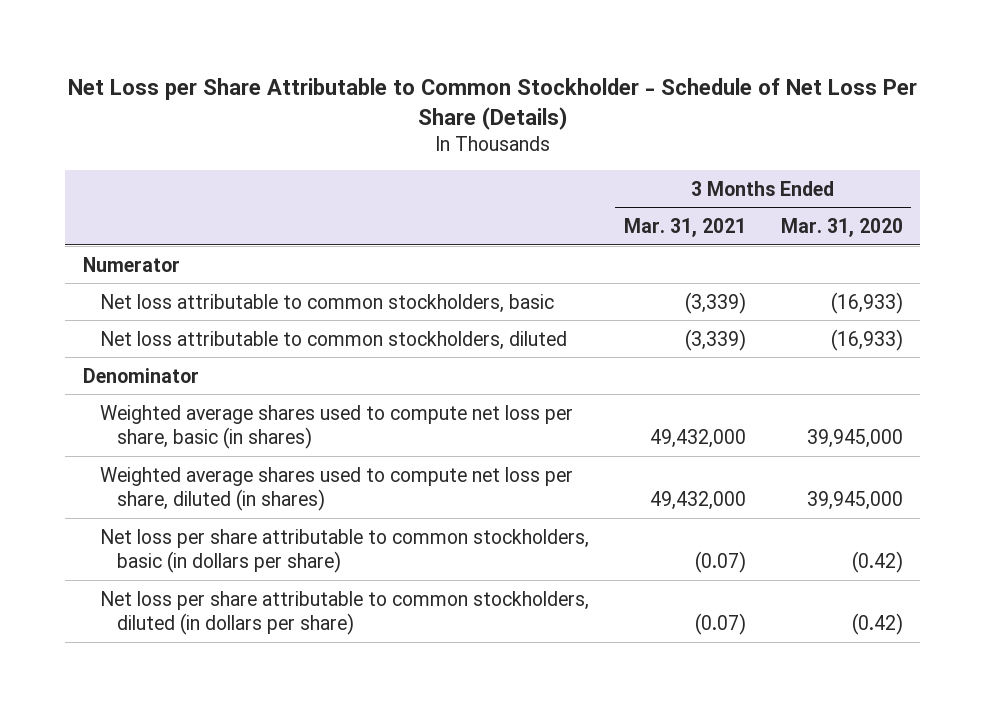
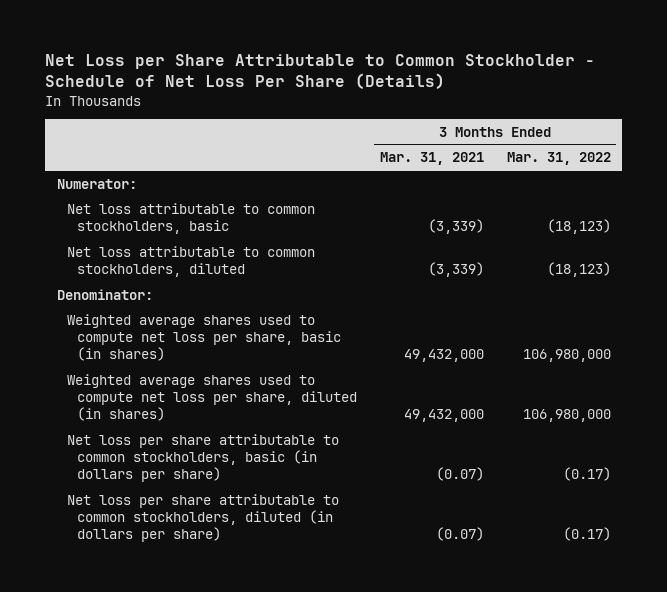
[780,217,903,237] Mar. 31, 2020 -> none
none -> [506,152,611,166] Mar. 31, 2022
[82,256,180,272] Numerator -> [56,178,137,189] Numerator:
[82,367,199,383] Denominator -> [56,288,153,300] Denominator:

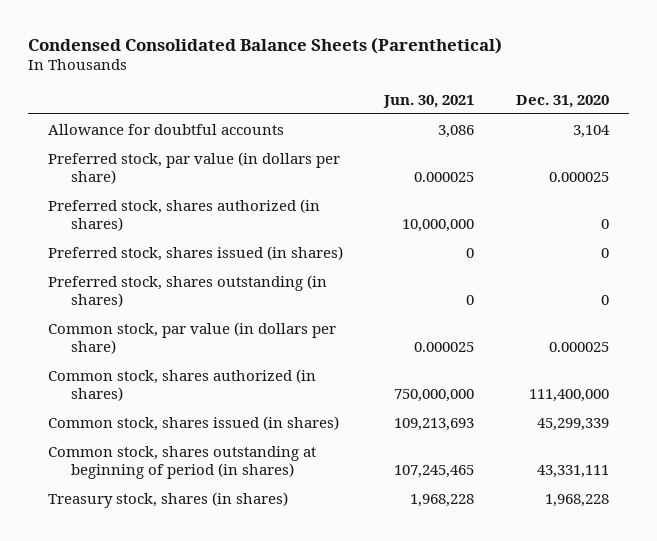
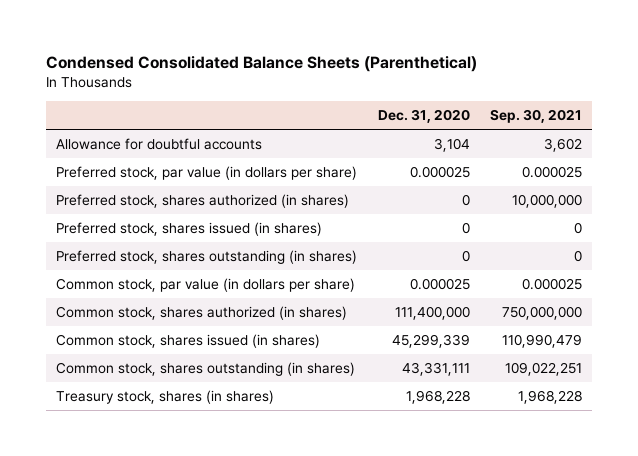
[383,94,475,108] Jun. 30, 2021 -> none
none -> [489,109,582,124] Sep. 30, 2021
[48,445,317,479] Common stock, shares outstanding at beginning of period (in shares) -> [56,361,356,376] Common stock, shares outstanding (in shares)

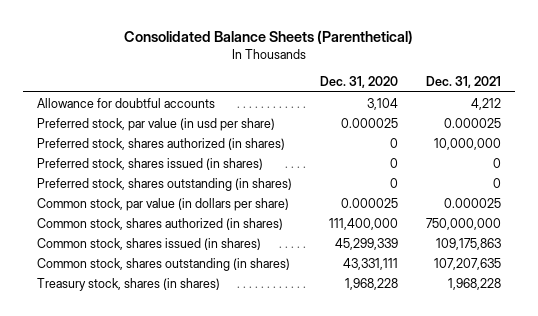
[46,56,478,73] Condensed Consolidated Balance Sheets (Parenthetical) -> [124,30,414,45] Consolidated Balance Sheets (Parenthetical)
[489,109,582,124] Sep. 30, 2021 -> none
none -> [426,76,502,89] Dec. 31, 2021
[56,165,358,180] Preferred stock, par value (in dollars per share) -> [36,117,275,131] Preferred stock, par value (in usd per share)

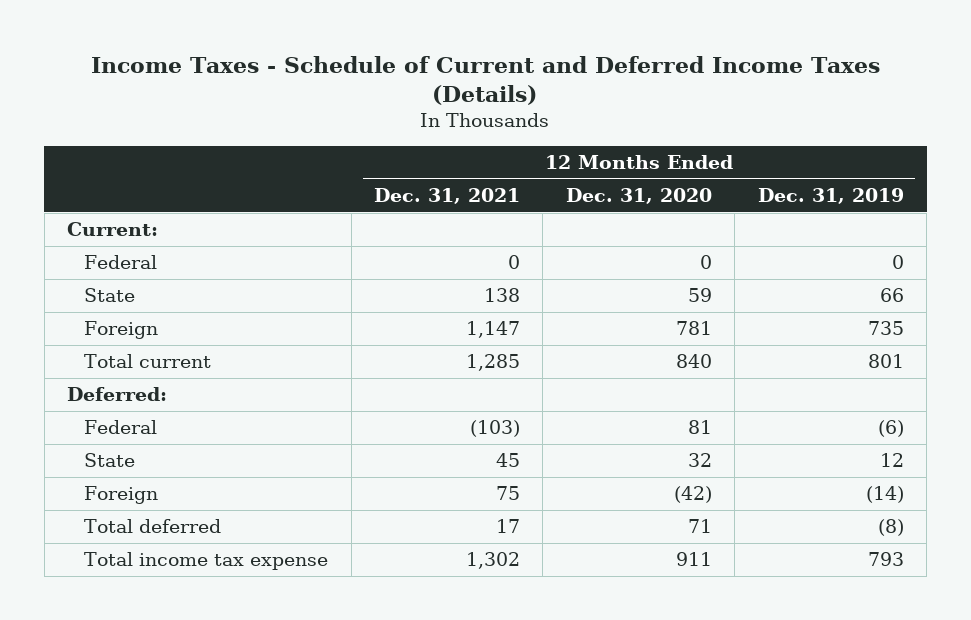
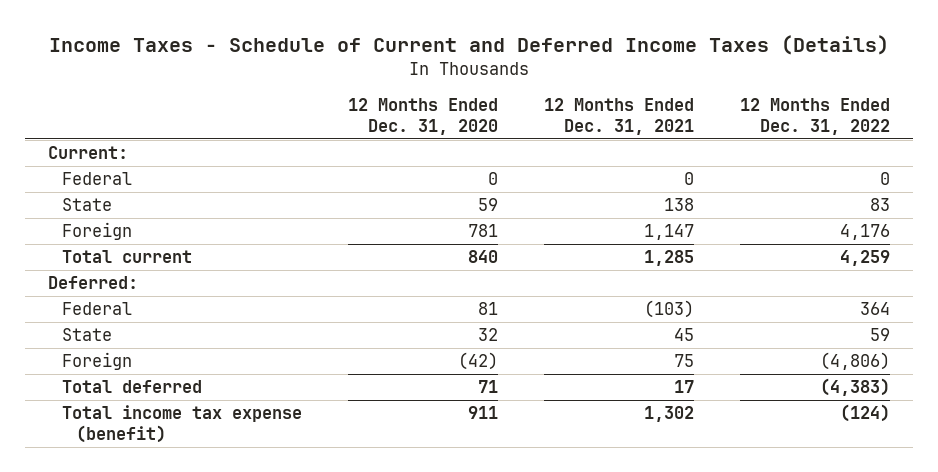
[757,187,904,204] Dec. 31, 2019 -> none
none -> [739,98,890,135] 12 Months Ended Dec. 31, 2022
[84,552,329,571] Total income tax expense -> [62,405,303,443] Total income tax expense (benefit)

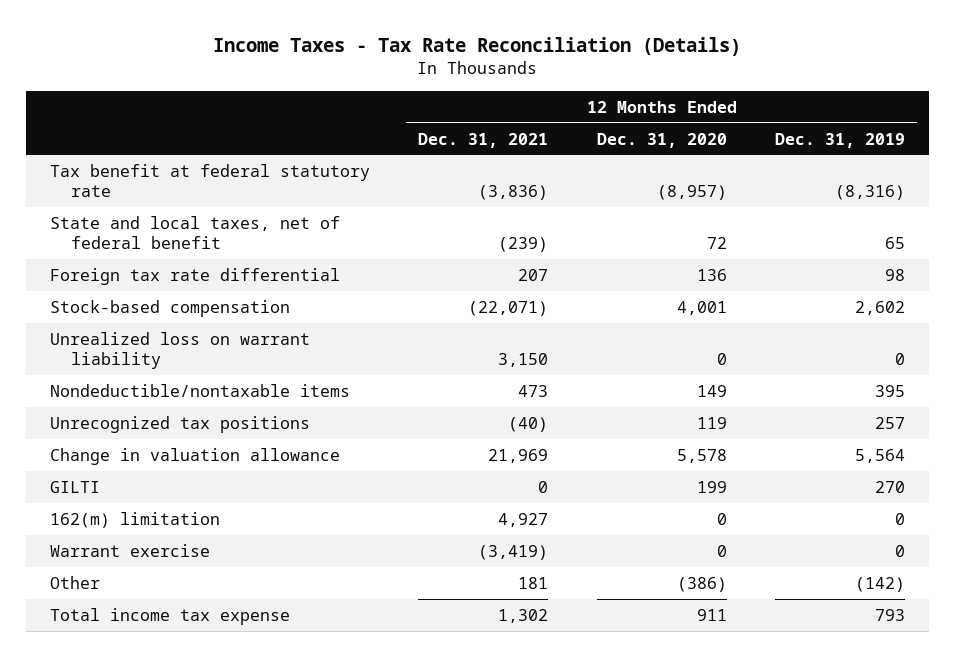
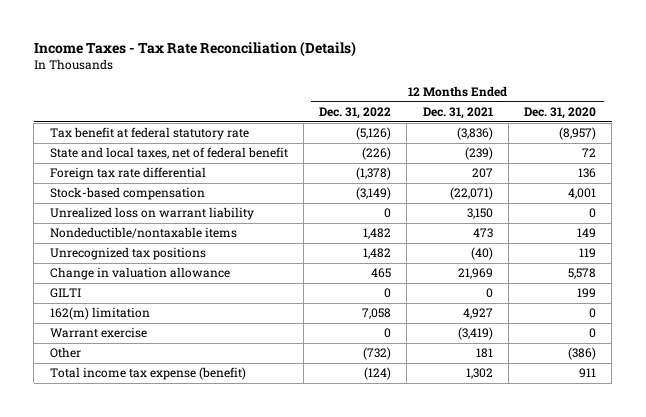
[775,132,906,148] Dec. 31, 2019 -> none
none -> [319,107,392,120] Dec. 31, 2022
[49,607,290,625] Total income tax expense -> [49,367,246,381] Total income tax expense (benefit)

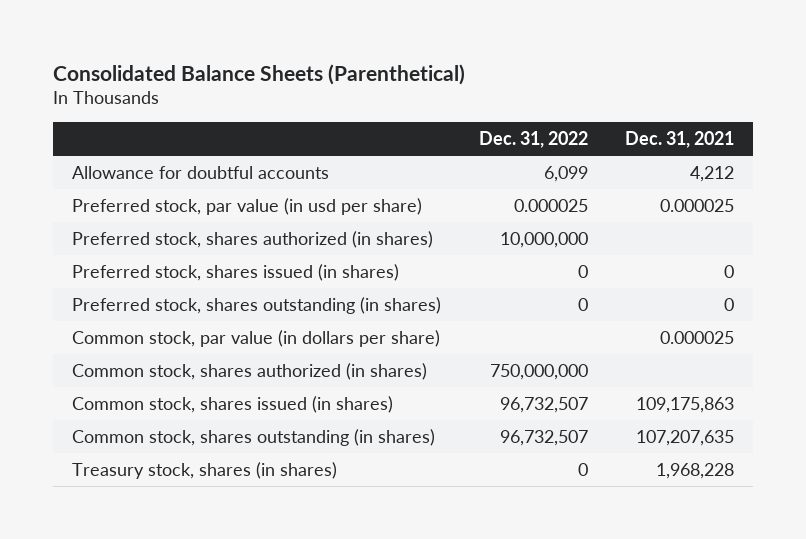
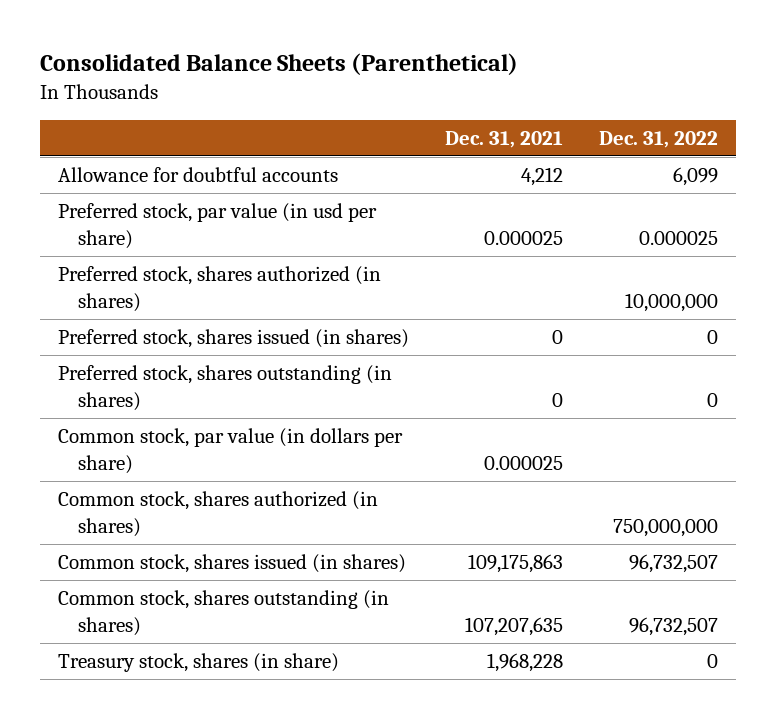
[71,461,337,479] Treasury stock, shares (in shares) -> [57,652,339,672] Treasury stock, shares (in share)

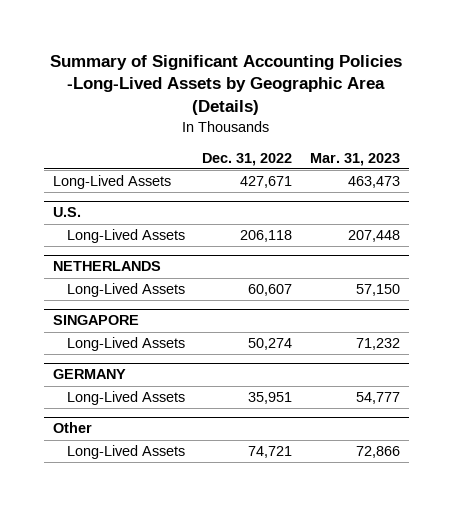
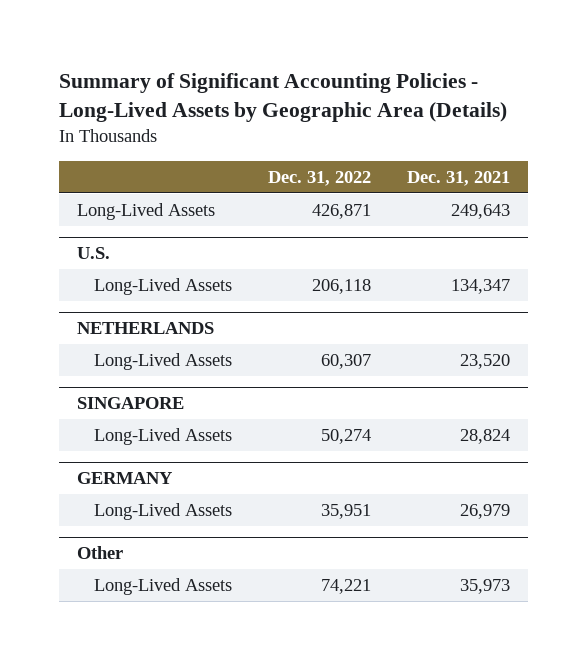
[50,54,403,116] Summary of Significant Accounting Policies -Long-Lived Assets by Geographic Area (Details) -> [59,73,508,123] Summary of Significant Accounting Policies - Long-Lived Assets by Geographic Area (Details)
[309,152,400,166] Mar. 31, 2023 -> none
none -> [406,170,510,186] Dec. 31, 2021
[240,176,293,189] 427,671 -> [312,204,372,220] 426,871
[248,284,293,297] 60,607 -> [321,354,372,370] 60,307
[248,446,293,459] 74,721 -> [321,579,372,595] 74,221

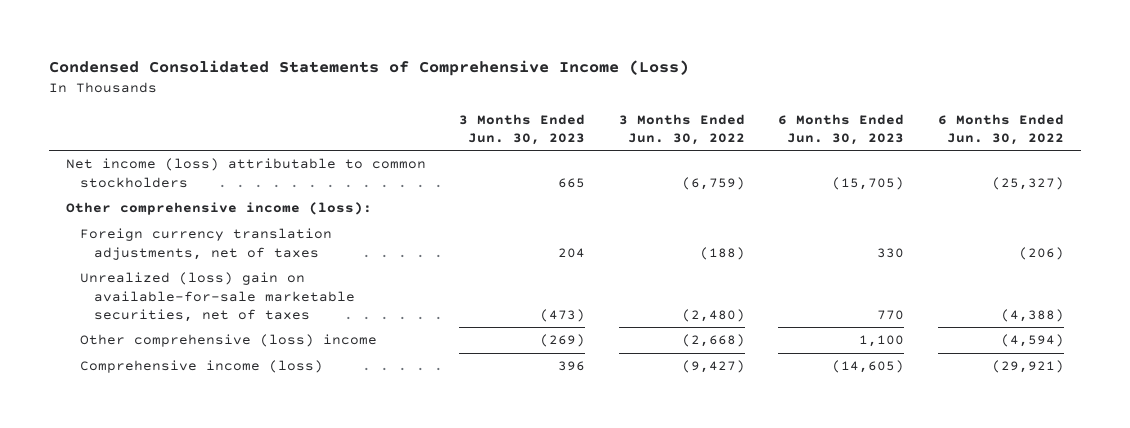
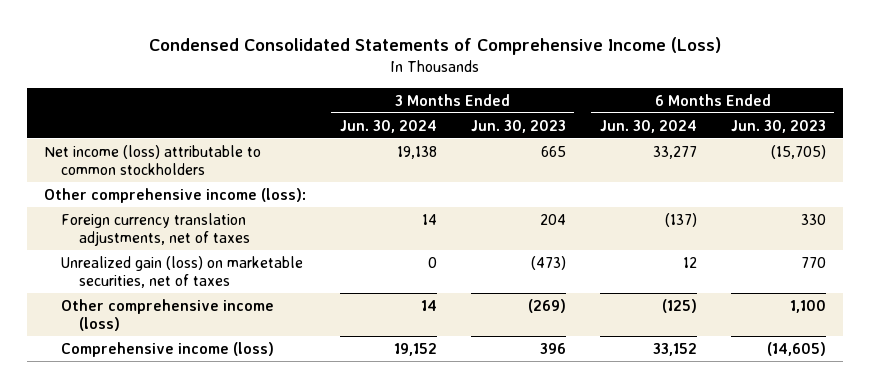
[618,113,745,145] 3 Months Ended Jun. 30, 2022 -> none
[937,113,1064,145] 6 Months Ended Jun. 30, 2022 -> none
none -> [339,119,437,133] Jun. 30, 2024
none -> [599,119,697,133] Jun. 30, 2024
[79,272,355,322] Unrealized (loss) gain on available-for-sale marketable securities, net of taxes -> [61,255,304,289] Unrealized gain (loss) on marketable securities, net of taxes
[79,334,377,348] Other comprehensive (loss) income -> [61,298,275,332] Other comprehensive income (loss)

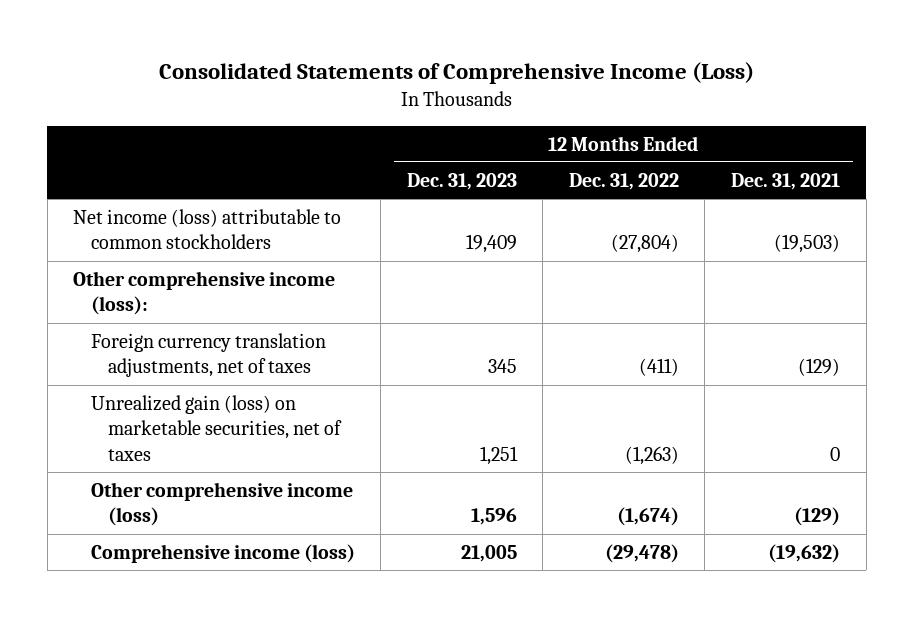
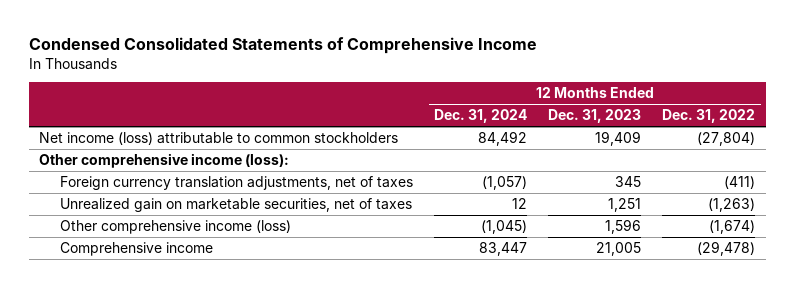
[158,61,754,84] Consolidated Statements of Comprehensive Income (Loss) -> [28,36,537,54] Condensed Consolidated Statements of Comprehensive Income
[730,172,840,190] Dec. 31, 2021 -> none
none -> [433,109,527,124] Dec. 31, 2024
[90,394,342,461] Unrealized gain (loss) on marketable securities, net of taxes -> [59,197,412,212] Unrealized gain on marketable securities, net of taxes
[90,543,355,563] Comprehensive income (loss) -> [59,241,213,256] Comprehensive income

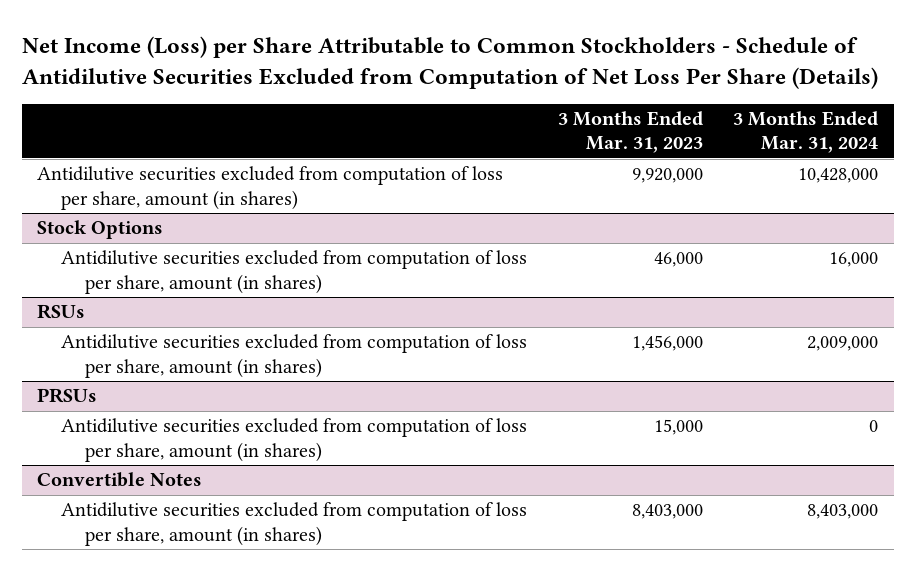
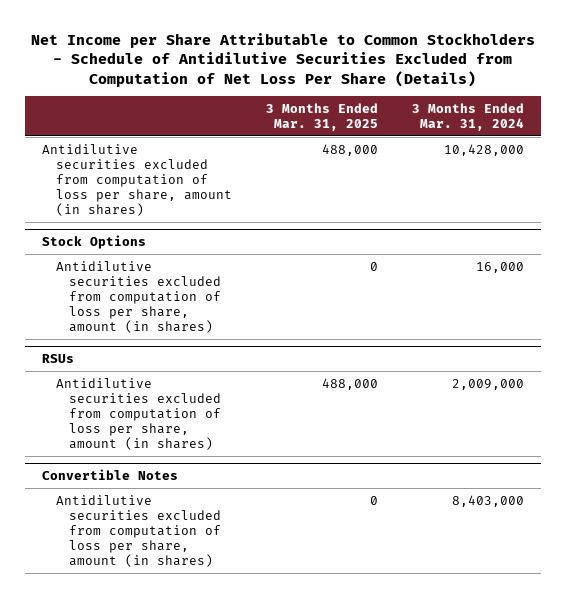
[21,35,878,89] Net Income (Loss) per Share Attributable to Common Stockholders - Schedule of Antidilutive Securities Excluded from Computation of Net Loss Per Share (Details) -> [31,32,536,87] Net Income per Share Attributable to Common Stockholders - Schedule of Antidilutive Securities Excluded from Computation of Net Loss Per Share (Details)
[557,111,703,154] 3 Months Ended Mar. 31, 2023 -> none
none -> [265,102,378,131] 3 Months Ended Mar. 31, 2025
[37,388,98,404] PRSUs -> none
[60,418,527,462] Antidilutive securities excluded from computation of loss per share, amount (in shares) -> none

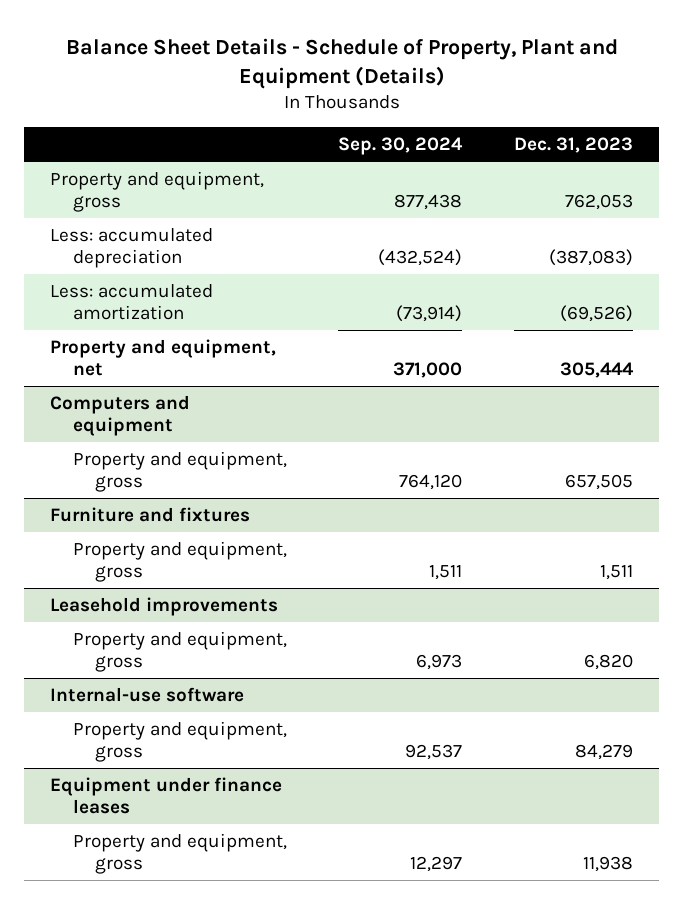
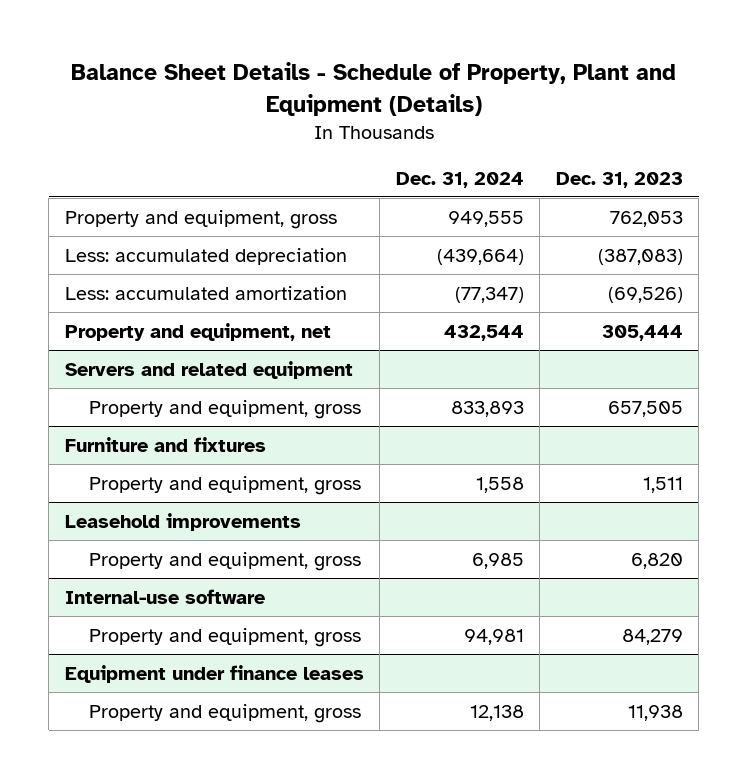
[338,137,464,156] Sep. 30, 2024 -> none
none -> [395,171,524,188] Dec. 31, 2024
[50,394,191,437] Computers and equipment -> [64,360,353,379] Servers and related equipment

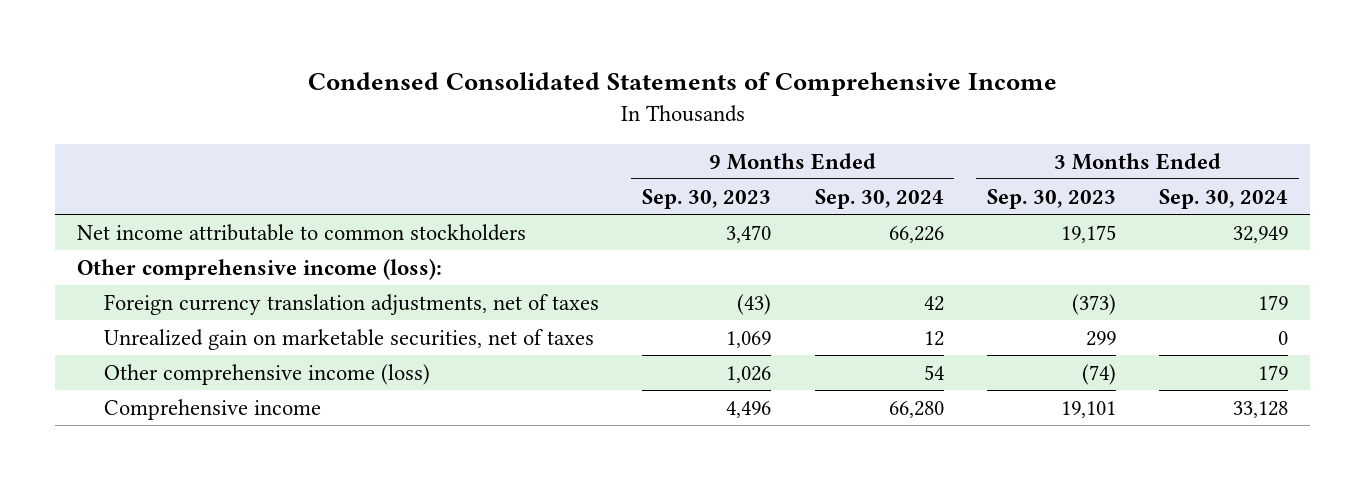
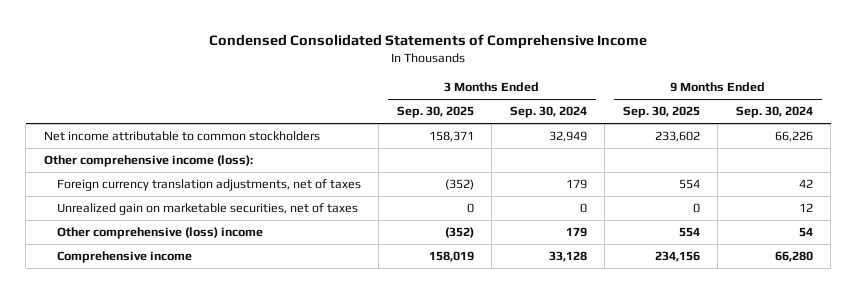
[642,188,772,209] Sep. 30, 2023 -> none
[986,188,1116,209] Sep. 30, 2023 -> none
none -> [396,106,474,119] Sep. 30, 2025
none -> [622,106,700,119] Sep. 30, 2025
[103,364,430,386] Other comprehensive income (loss) -> [56,227,263,240] Other comprehensive (loss) income

